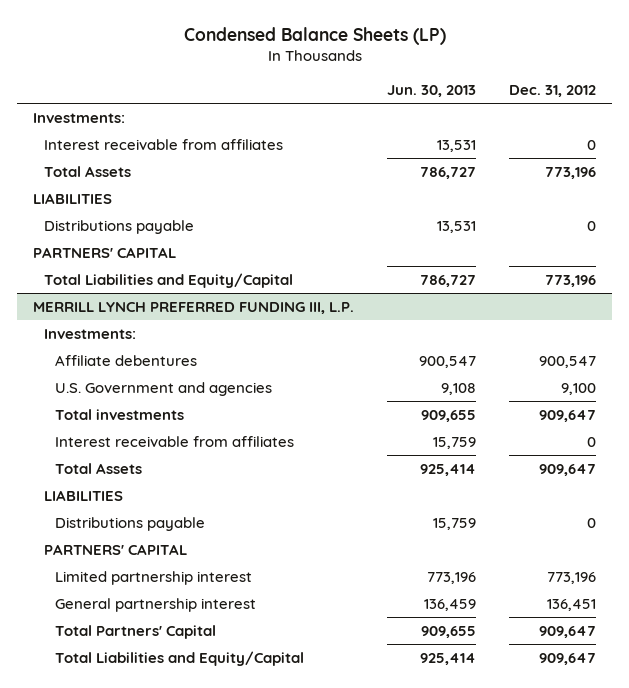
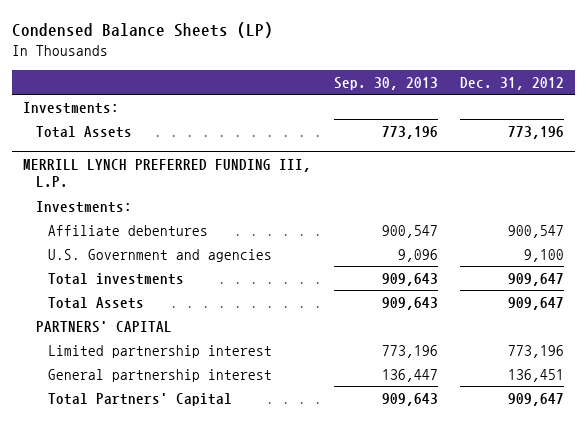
[387,84,477,97] Jun. 30, 2013 -> none
none -> [333,77,438,91] Sep. 30, 2013
[44,138,284,150] Interest receivable from affiliates -> none
[33,192,113,204] LIABILITIES -> none
[44,219,195,234] Distributions payable -> none
[33,246,177,258] PARTNERS' CAPITAL -> none
[44,272,294,288] Total Liabilities and Equity/Capital -> none
[55,435,295,447] Interest receivable from affiliates -> none
[44,489,124,501] LIABILITIES -> none
[55,516,206,531] Distributions payable -> none
[55,650,305,666] Total Liabilities and Equity/Capital -> none

